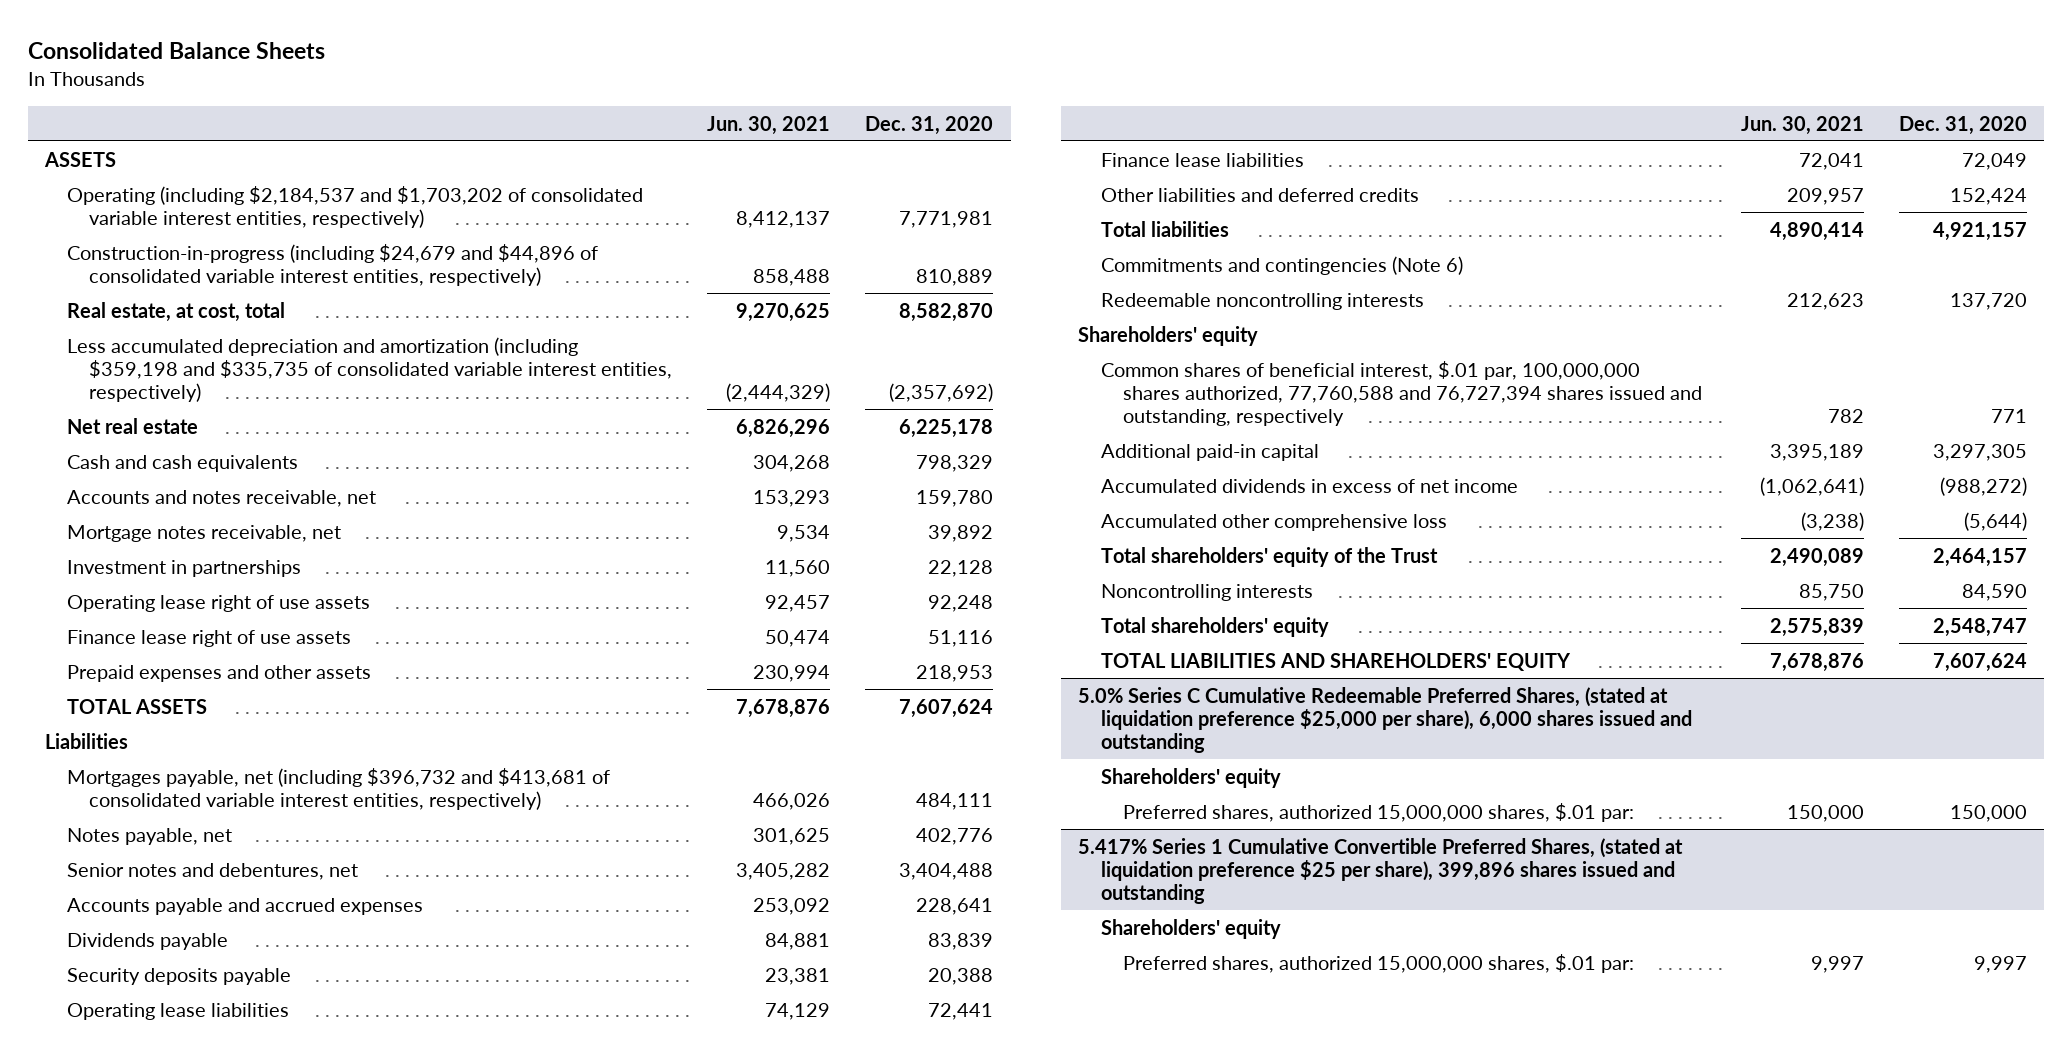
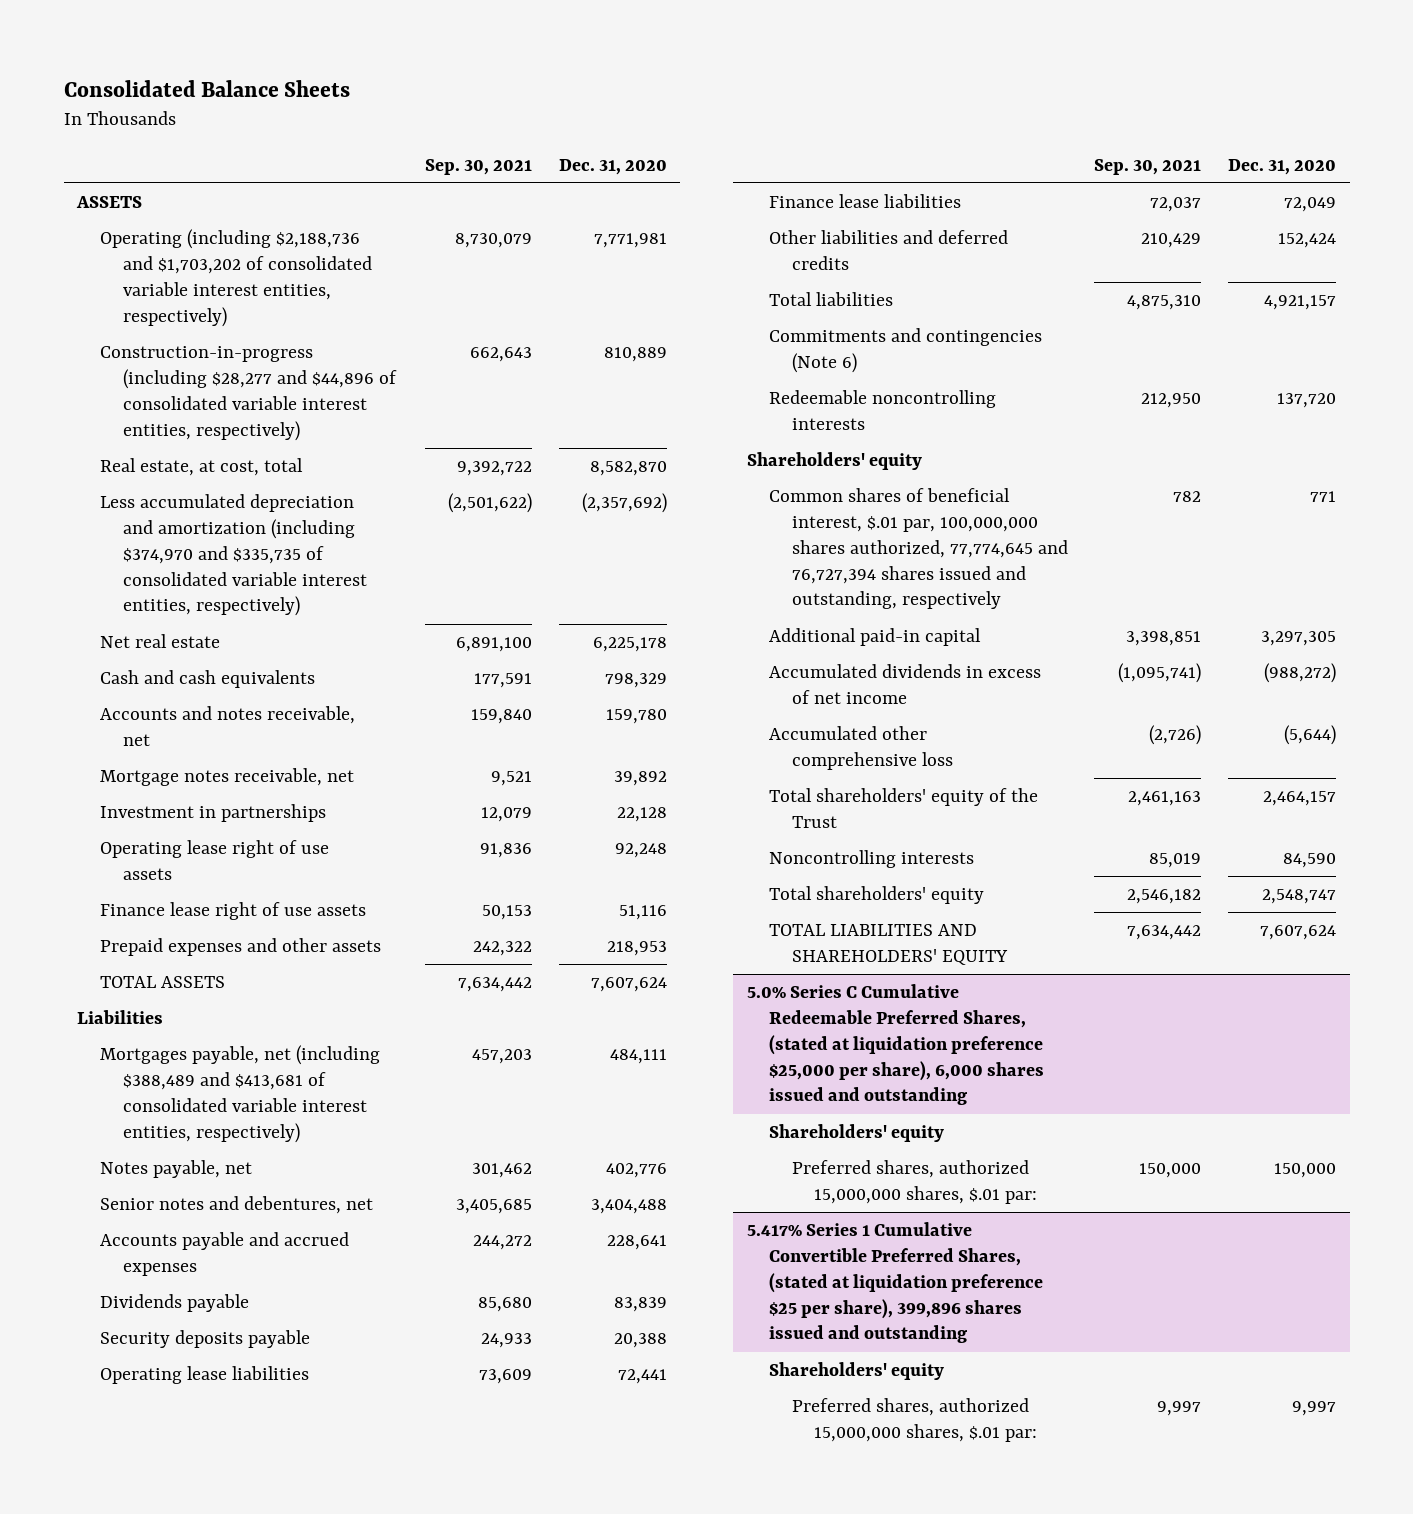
[707,115,831,135] Jun. 30, 2021 -> none
none -> [425,158,533,175] Sep. 30, 2021
[67,185,644,228] Operating (including $2,184,537 and $1,703,202 of consolidated variable interest entities, respectively) -> [99,229,372,327] Operating (including $2,188,736 and $1,703,202 of consolidated variable interest entities, respectively)
[67,243,599,286] Construction-in-progress (including $24,679 and $44,896 of consolidated variable interest entities, respectively) -> [99,346,397,441] Construction-in-progress (including $28,277 and $44,896 of consolidated variable interest entities, respectively)
[67,336,673,402] Less accumulated depreciation and amortization (including $359,198 and $335,735 of consolidated variable interest entities, respectively) -> [99,494,367,617] Less accumulated depreciation and amortization (including $374,970 and $335,735 of consolidated variable interest entities, respectively)
[67,767,611,810] Mortgages payable, net (including $396,732 and $413,681 of consolidated variable interest entities, respectively) -> [99,1045,380,1143] Mortgages payable, net (including $388,489 and $413,681 of consolidated variable interest entities, respectively)
[1100,360,1702,426] Common shares of beneficial interest, $.01 par, 100,000,000 shares authorized, 77,760,588 and 76,727,394 shares issued and outstanding, respectively -> [769,488,1068,610] Common shares of beneficial interest, $.01 par, 100,000,000 shares authorized, 77,774,645 and 76,727,394 shares issued and outstanding, respectively

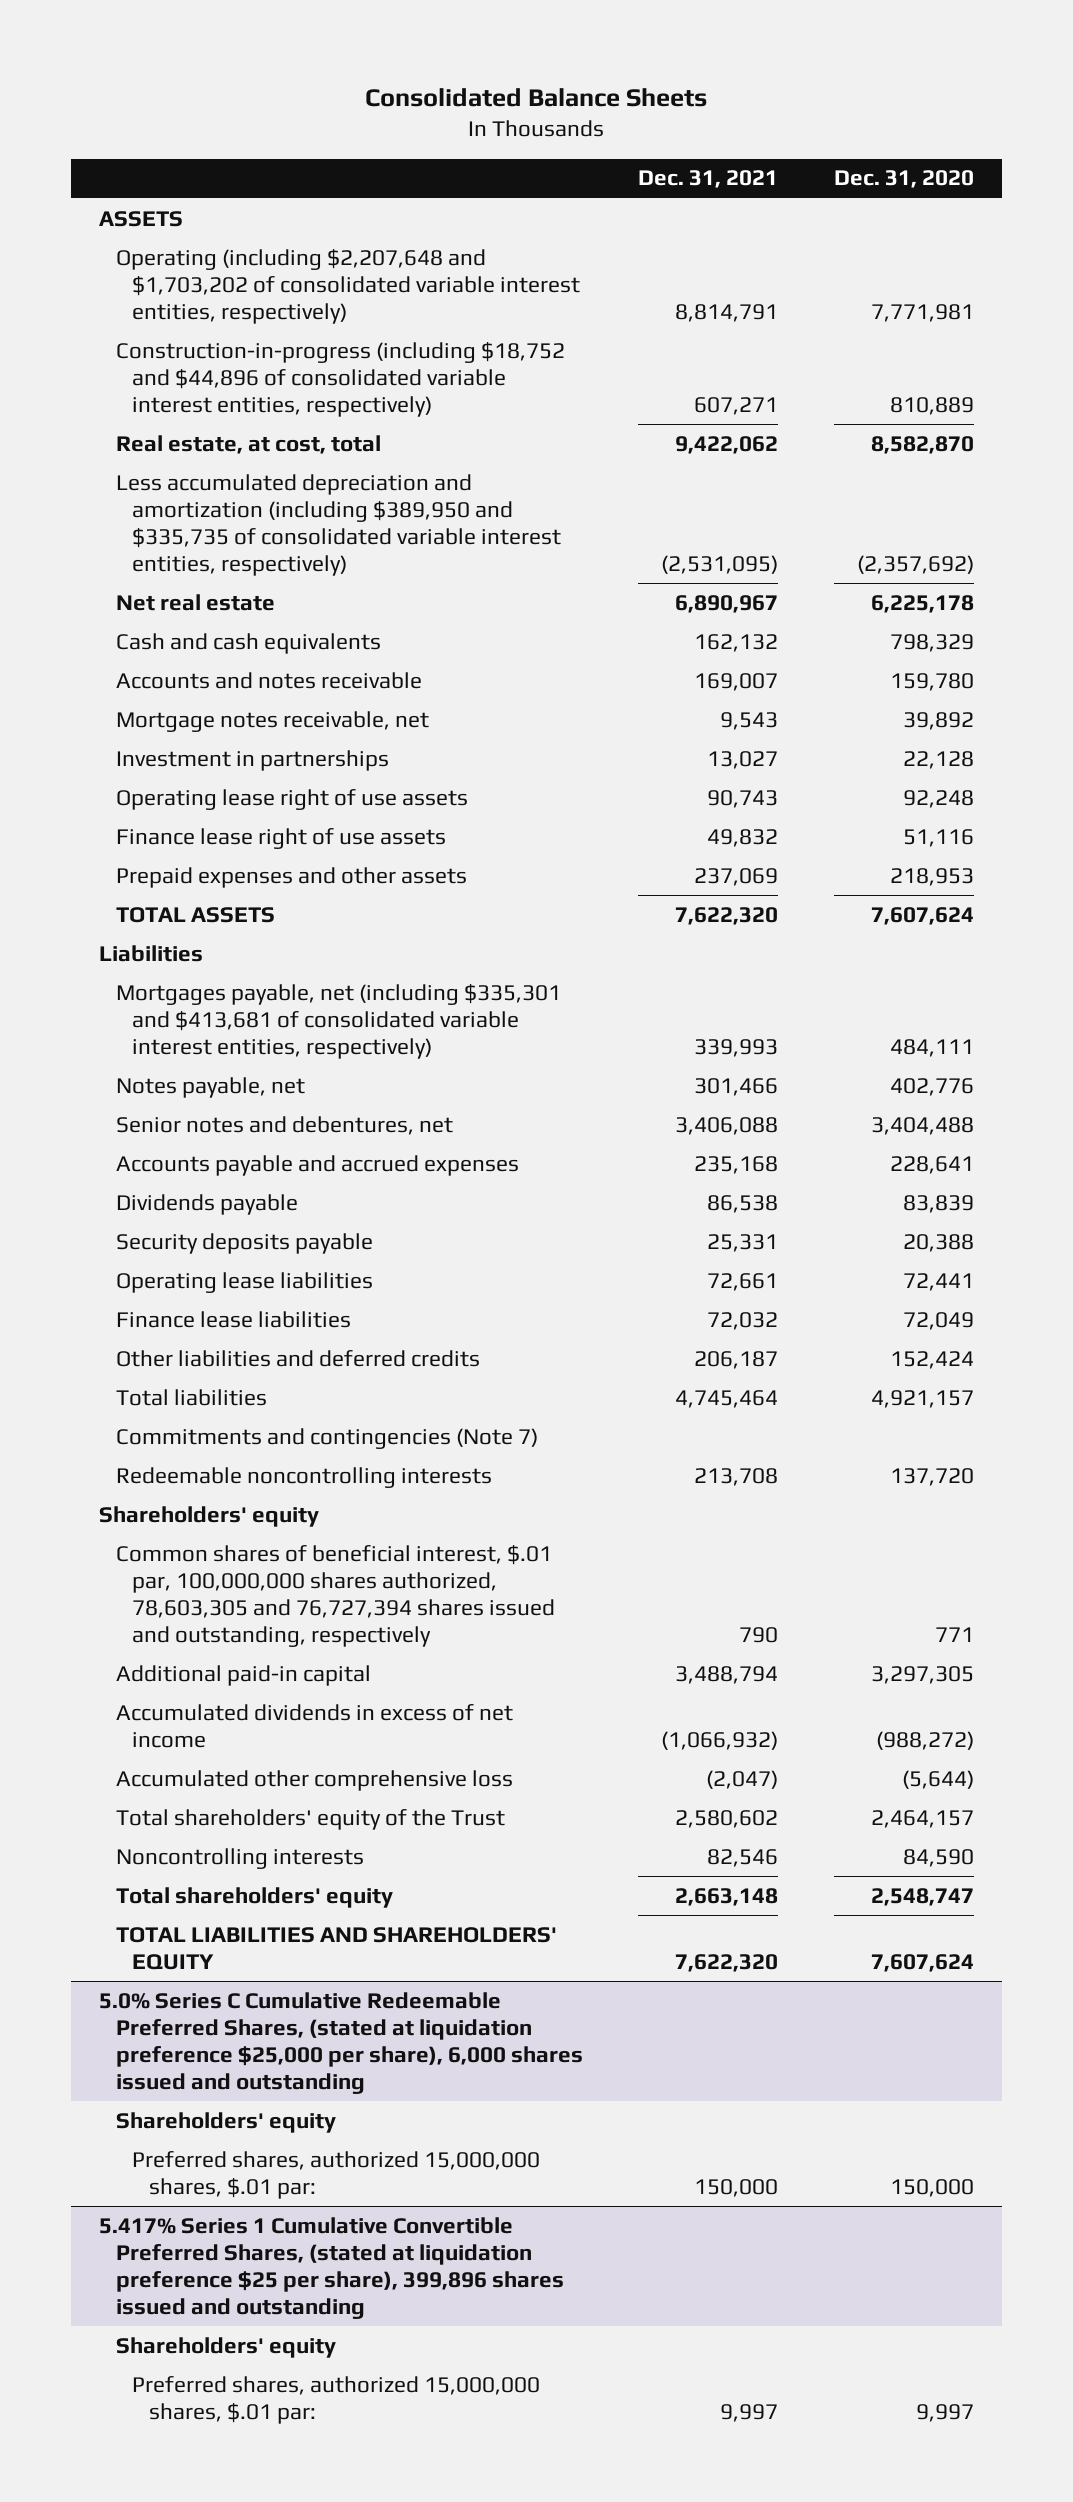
[425,158,533,175] Sep. 30, 2021 -> none
none -> [638,170,779,189] Dec. 31, 2021
[99,229,372,327] Operating (including $2,188,736 and $1,703,202 of consolidated variable interest entities, respectively) -> [115,248,581,324] Operating (including $2,207,648 and $1,703,202 of consolidated variable interest entities, respectively)
[99,346,397,441] Construction-in-progress (including $28,277 and $44,896 of consolidated variable interest entities, respectively) -> [115,341,565,417] Construction-in-progress (including $18,752 and $44,896 of consolidated variable interest entities, respectively)
[99,494,367,617] Less accumulated depreciation and amortization (including $374,970 and $335,735 of consolidated variable interest entities, respectively) -> [115,473,562,576] Less accumulated depreciation and amortization (including $389,950 and $335,735 of consolidated variable interest entities, respectively)
[99,706,355,746] Accounts and notes receivable, net -> [115,671,422,689] Accounts and notes receivable
[99,1045,380,1143] Mortgages payable, net (including $388,489 and $413,681 of consolidated variable interest entities, respectively) -> [115,983,561,1059] Mortgages payable, net (including $335,301 and $413,681 of consolidated variable interest entities, respectively)
[769,328,1043,373] Commitments and contingencies (Note 6) -> [115,1427,538,1449] Commitments and contingencies (Note 7)
[769,488,1068,610] Common shares of beneficial interest, $.01 par, 100,000,000 shares authorized, 77,774,645 and 76,727,394 shares issued and outstanding, respectively -> [115,1544,556,1647] Common shares of beneficial interest, $.01 par, 100,000,000 shares authorized, 78,603,305 and 76,727,394 shares issued and outstanding, respectively

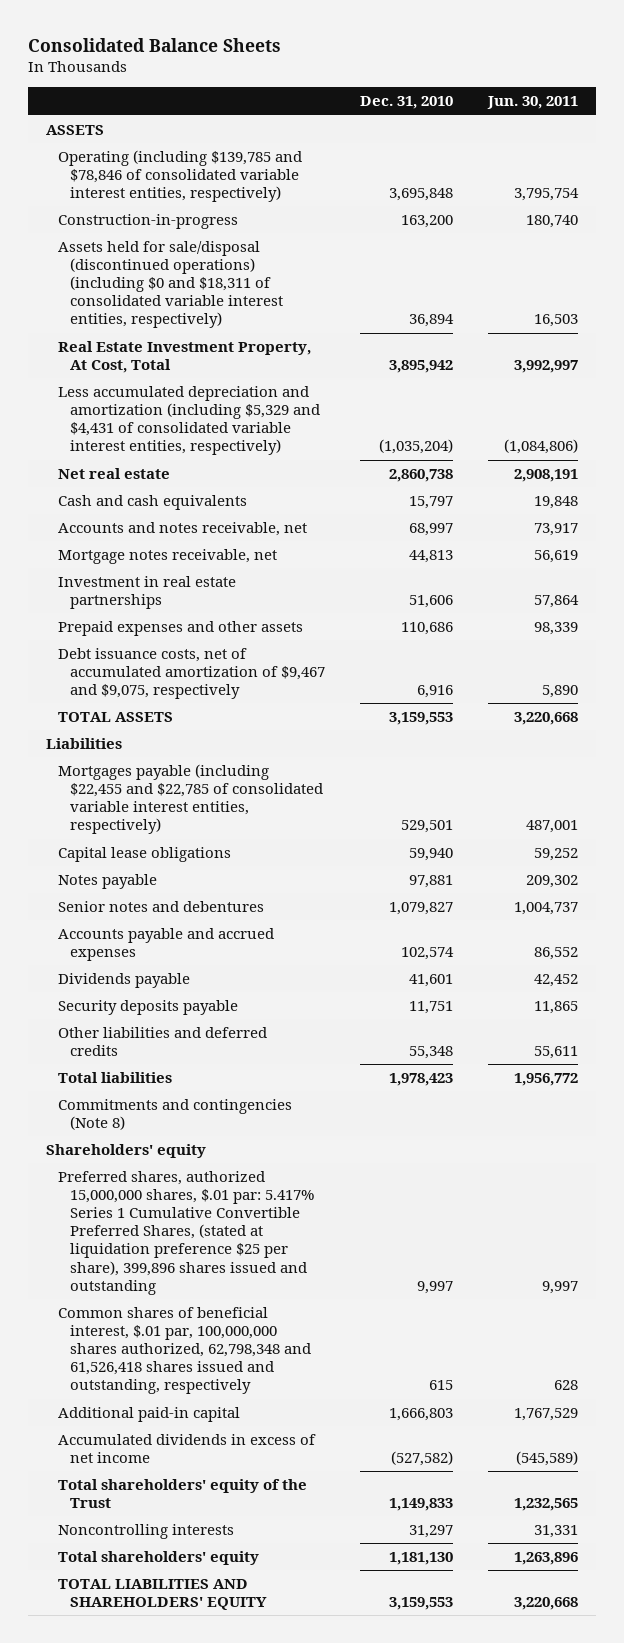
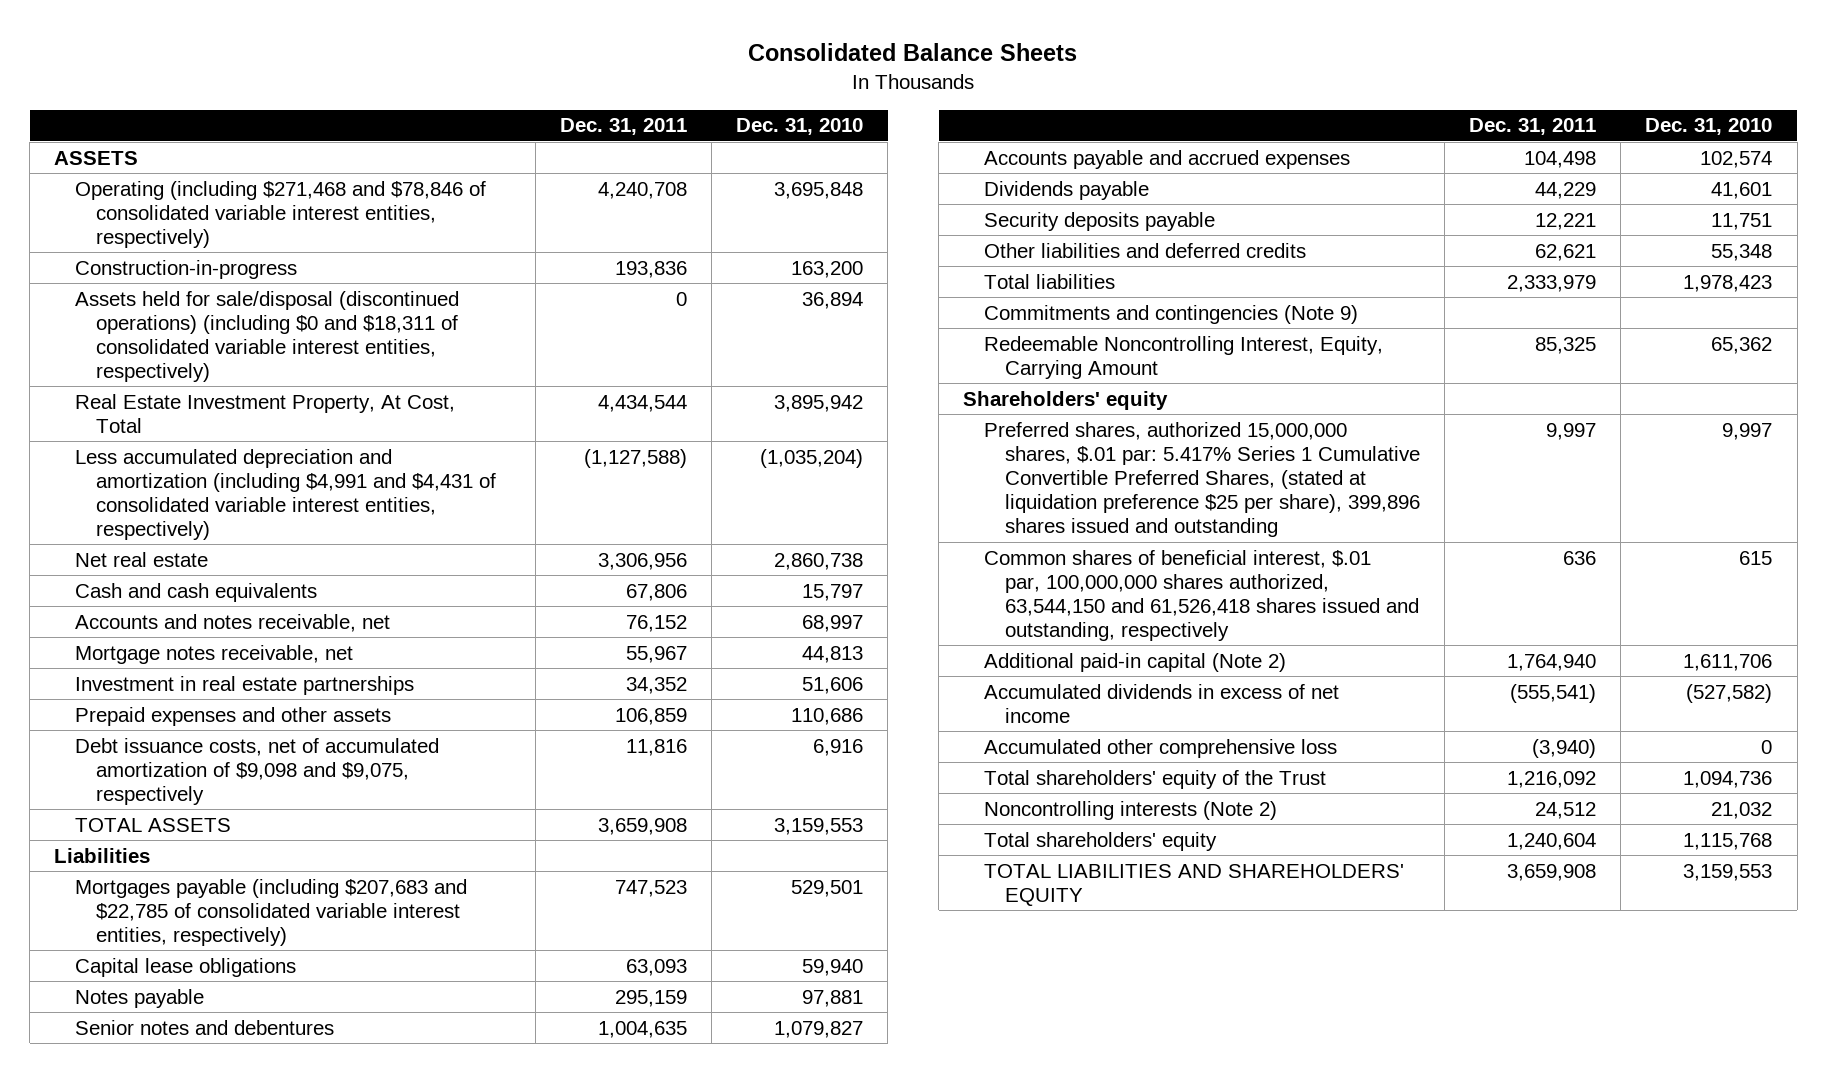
[487,96,579,110] Jun. 30, 2011 -> none
none -> [560,118,688,136] Dec. 31, 2011
[57,150,302,203] Operating (including $139,785 and $78,846 of consolidated variable interest entities, respectively) -> [74,180,486,248] Operating (including $271,468 and $78,846 of consolidated variable interest entities, respectively)
[57,386,320,456] Less accumulated depreciation and amortization (including $5,329 and $4,431 of consolidated variable interest entities, respectively) -> [74,448,496,541] Less accumulated depreciation and amortization (including $4,991 and $4,431 of consolidated variable interest entities, respectively)
[57,648,325,700] Debt issuance costs, net of accumulated amortization of $9,467 and $9,075, respectively -> [74,737,439,805] Debt issuance costs, net of accumulated amortization of $9,098 and $9,075, respectively
[57,764,323,835] Mortgages payable (including $22,455 and $22,785 of consolidated variable interest entities, respectively) -> [74,878,467,946] Mortgages payable (including $207,683 and $22,785 of consolidated variable interest entities, respectively)
[57,1099,292,1131] Commitments and contingencies (Note 8) -> [984,304,1359,324] Commitments and contingencies (Note 9)
none -> [984,335,1384,379] Redeemable Noncontrolling Interest, Equity, Carrying Amount
[57,1307,311,1395] Common shares of beneficial interest, $.01 par, 100,000,000 shares authorized, 62,798,348 and 61,526,418 shares issued and outstanding, respectively -> [984,549,1420,642] Common shares of beneficial interest, $.01 par, 100,000,000 shares authorized, 63,544,150 and 61,526,418 shares issued and outstanding, respectively
[57,1407,240,1423] Additional paid-in capital -> [984,652,1287,672] Additional paid-in capital (Note 2)
[389,1408,454,1422] 1,666,803 -> [1683,653,1773,671] 1,611,706
none -> [984,738,1338,758] Accumulated other comprehensive loss
[389,1498,454,1512] 1,149,833 -> [1683,770,1773,788] 1,094,736
[57,1524,234,1540] Noncontrolling interests -> [984,800,1278,820] Noncontrolling interests (Note 2)
[409,1525,454,1539] 31,297 -> [1711,801,1773,819] 21,032
[389,1552,454,1566] 1,181,130 -> [1683,832,1773,850] 1,115,768

